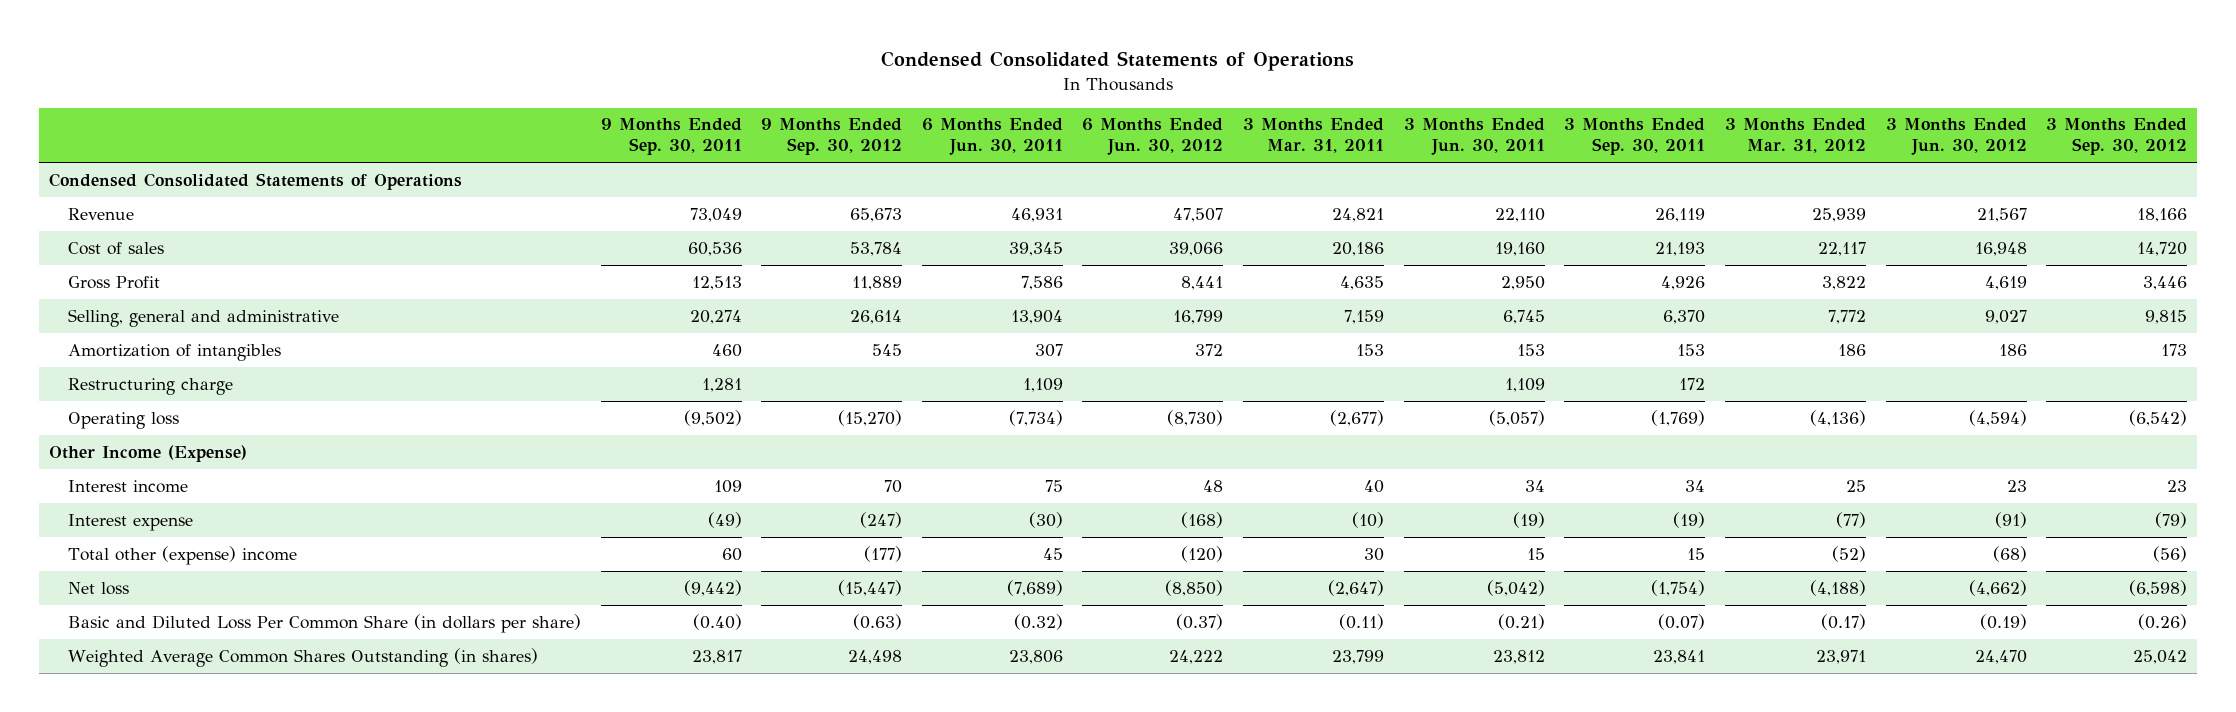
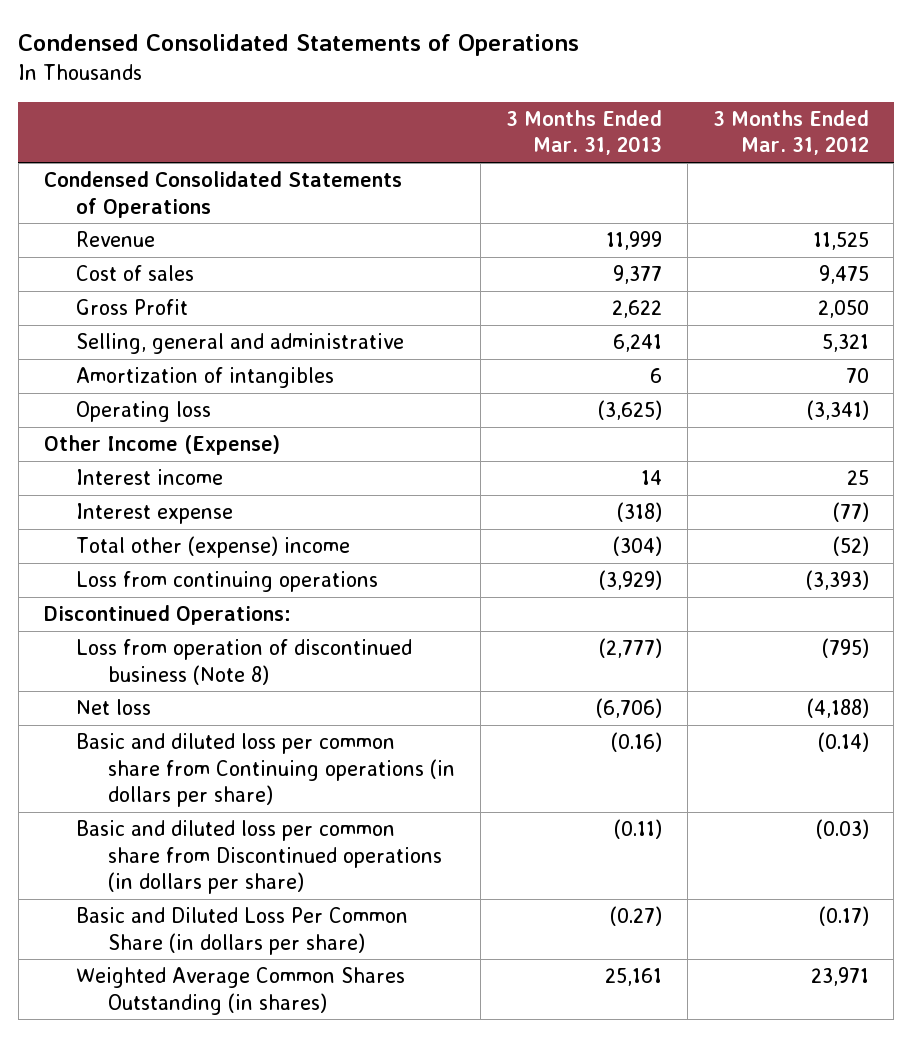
[600,118,742,156] 9 Months Ended Sep. 30, 2011 -> none
[761,118,903,156] 9 Months Ended Sep. 30, 2012 -> none
[921,118,1063,156] 6 Months Ended Jun. 30, 2011 -> none
[1082,118,1224,156] 6 Months Ended Jun. 30, 2012 -> none
[1243,118,1385,154] 3 Months Ended Mar. 31, 2011 -> none
[1403,118,1545,156] 3 Months Ended Jun. 30, 2011 -> none
[1564,118,1706,156] 3 Months Ended Sep. 30, 2011 -> none
[1885,118,2027,156] 3 Months Ended Jun. 30, 2012 -> none
[2046,118,2188,156] 3 Months Ended Sep. 30, 2012 -> none
none -> [505,110,662,156] 3 Months Ended Mar. 31, 2013
[67,377,233,395] Restructuring charge -> none
[1812,207,1867,222] 25,939 -> [812,232,869,251] 11,525
[1818,241,1867,256] 22,117 -> [818,265,869,285] 9,475
[1822,275,1867,290] 3,822 -> [817,300,869,319] 2,050
[1828,309,1867,324] 7,772 -> [821,334,869,353] 5,321
[1838,343,1867,356] 186 -> [845,368,869,384] 70
[1810,409,1867,426] (4,136) -> [806,400,869,421] (3,341)
none -> [75,571,378,593] Loss from continuing operations
none -> [43,605,291,626] Discontinued Operations:
none -> [75,639,412,685] Loss from operation of discontinued business (Note 8)
none -> [75,733,456,807] Basic and diluted loss per common share from Continuing operations (in dollars per share)
none -> [75,820,443,894] Basic and diluted loss per common share from Discontinued operations (in dollars per share)

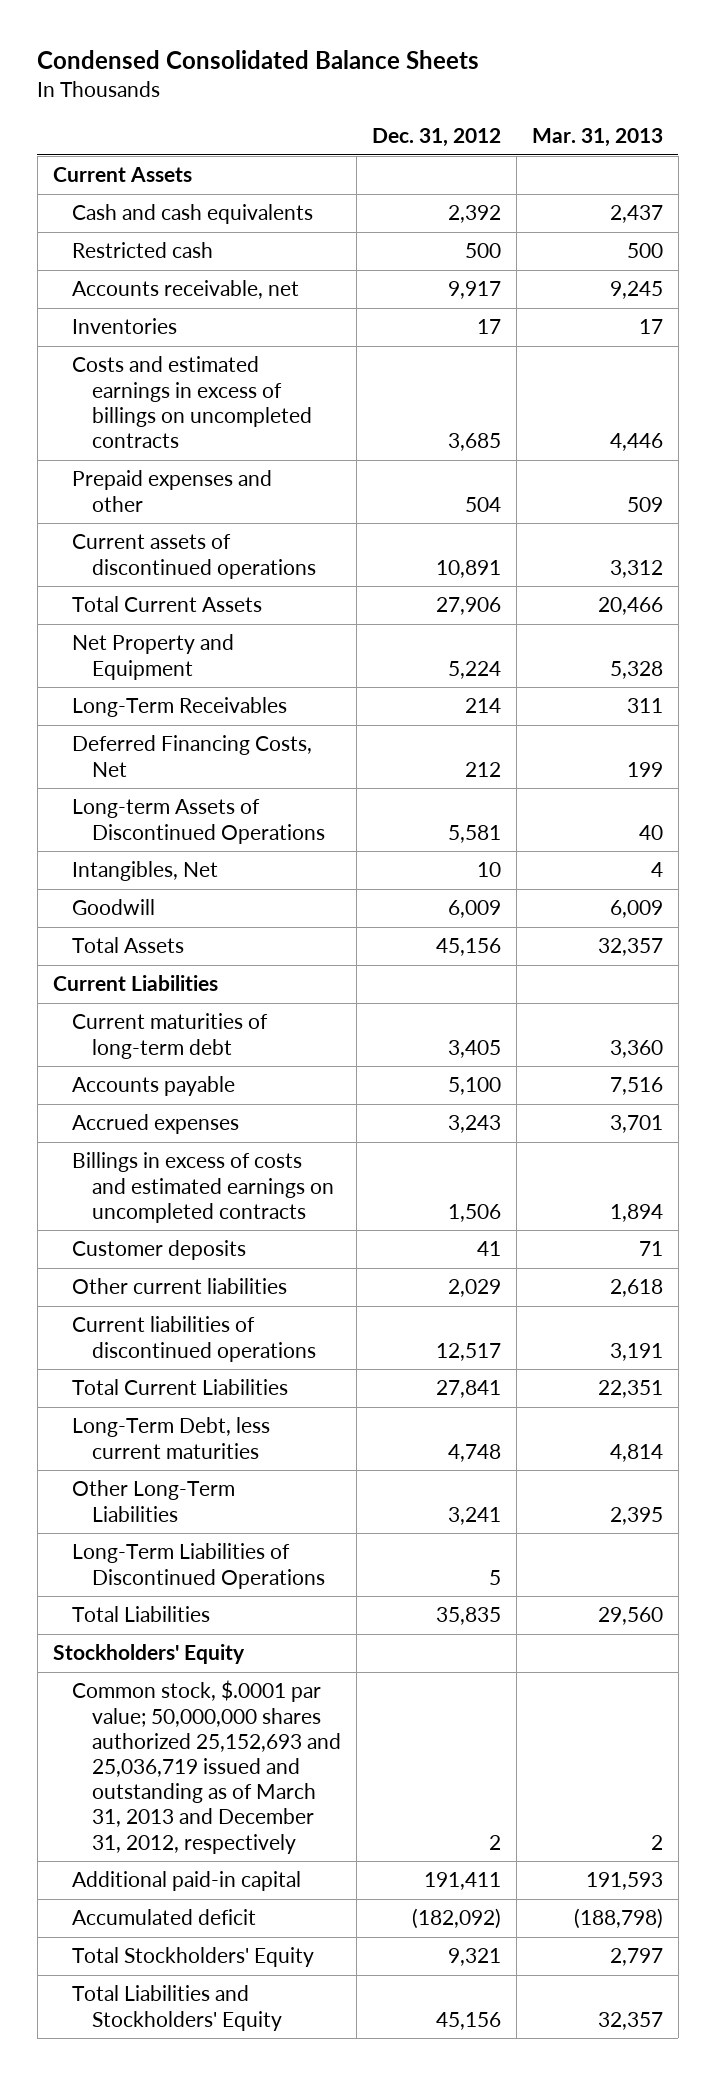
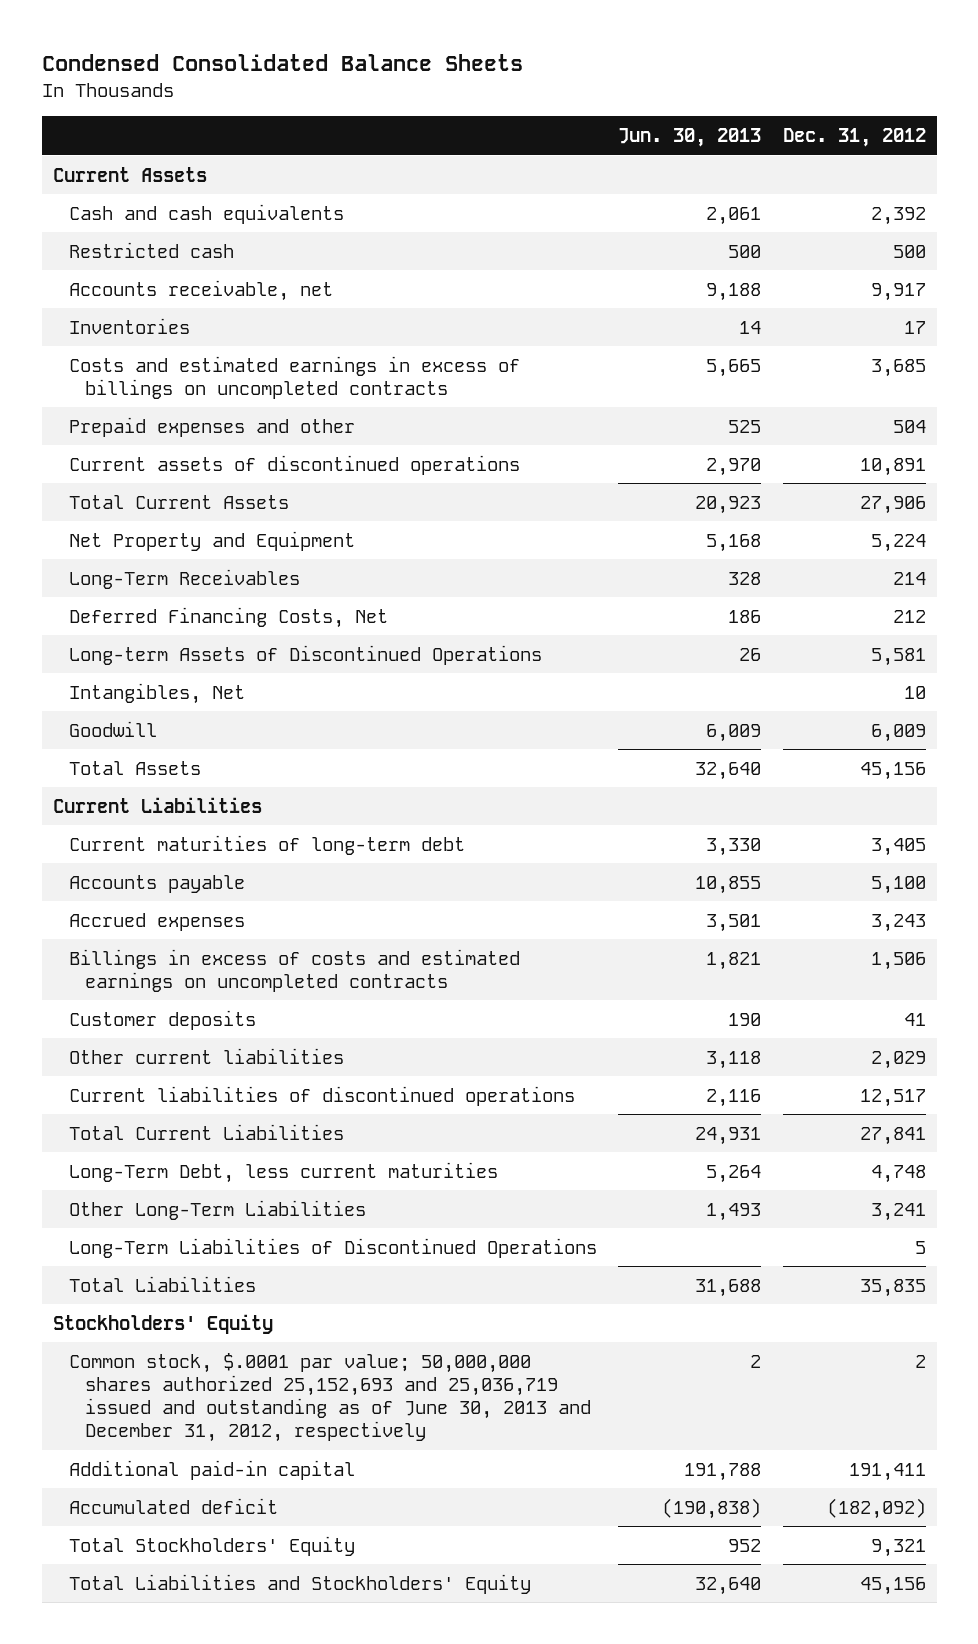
[532,128,664,148] Mar. 31, 2013 -> none
none -> [618,128,762,148] Jun. 30, 2013
[72,1680,342,1854] Common stock, $.0001 par value; 50,000,000 shares authorized 25,152,693 and 25,036,719 issued and outstanding as of March 31, 2013 and December 31, 2012, respectively -> [68,1352,591,1443] Common stock, $.0001 par value; 50,000,000 shares authorized 25,152,693 and 25,036,719 issued and outstanding as of June 30, 2013 and December 31, 2012, respectively

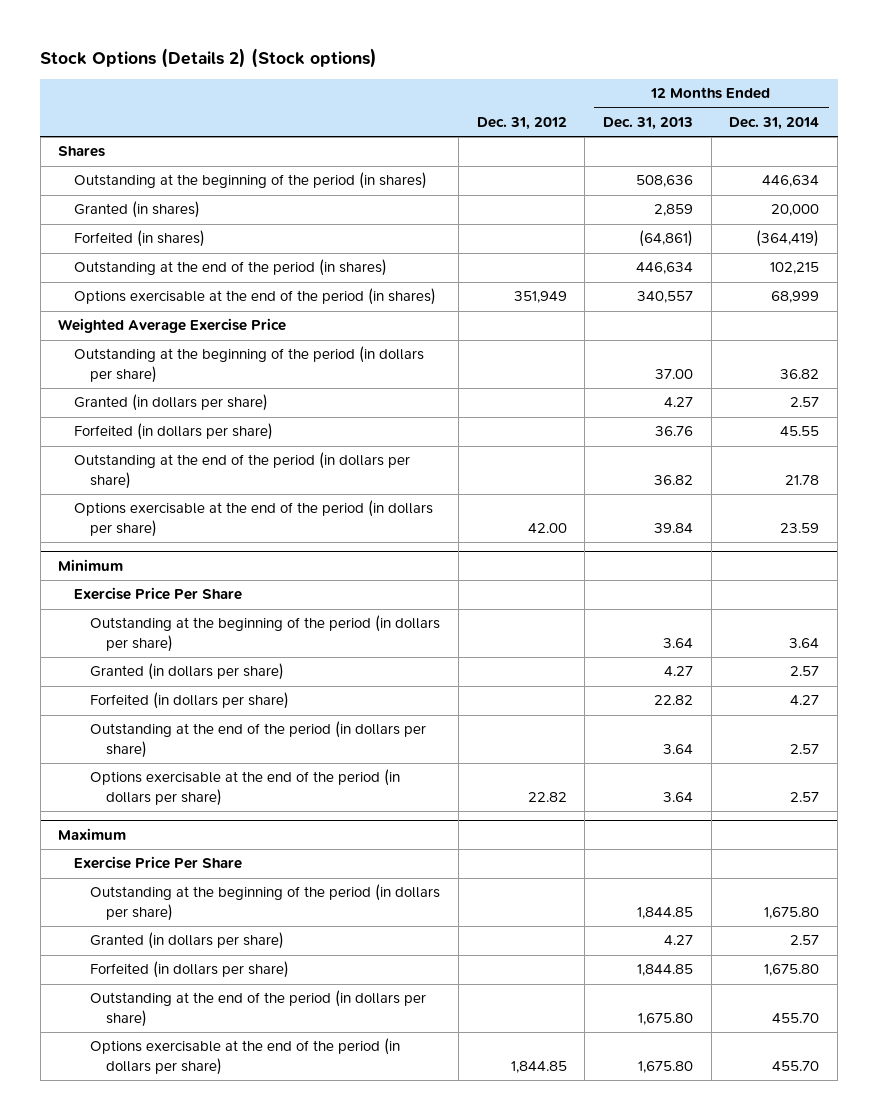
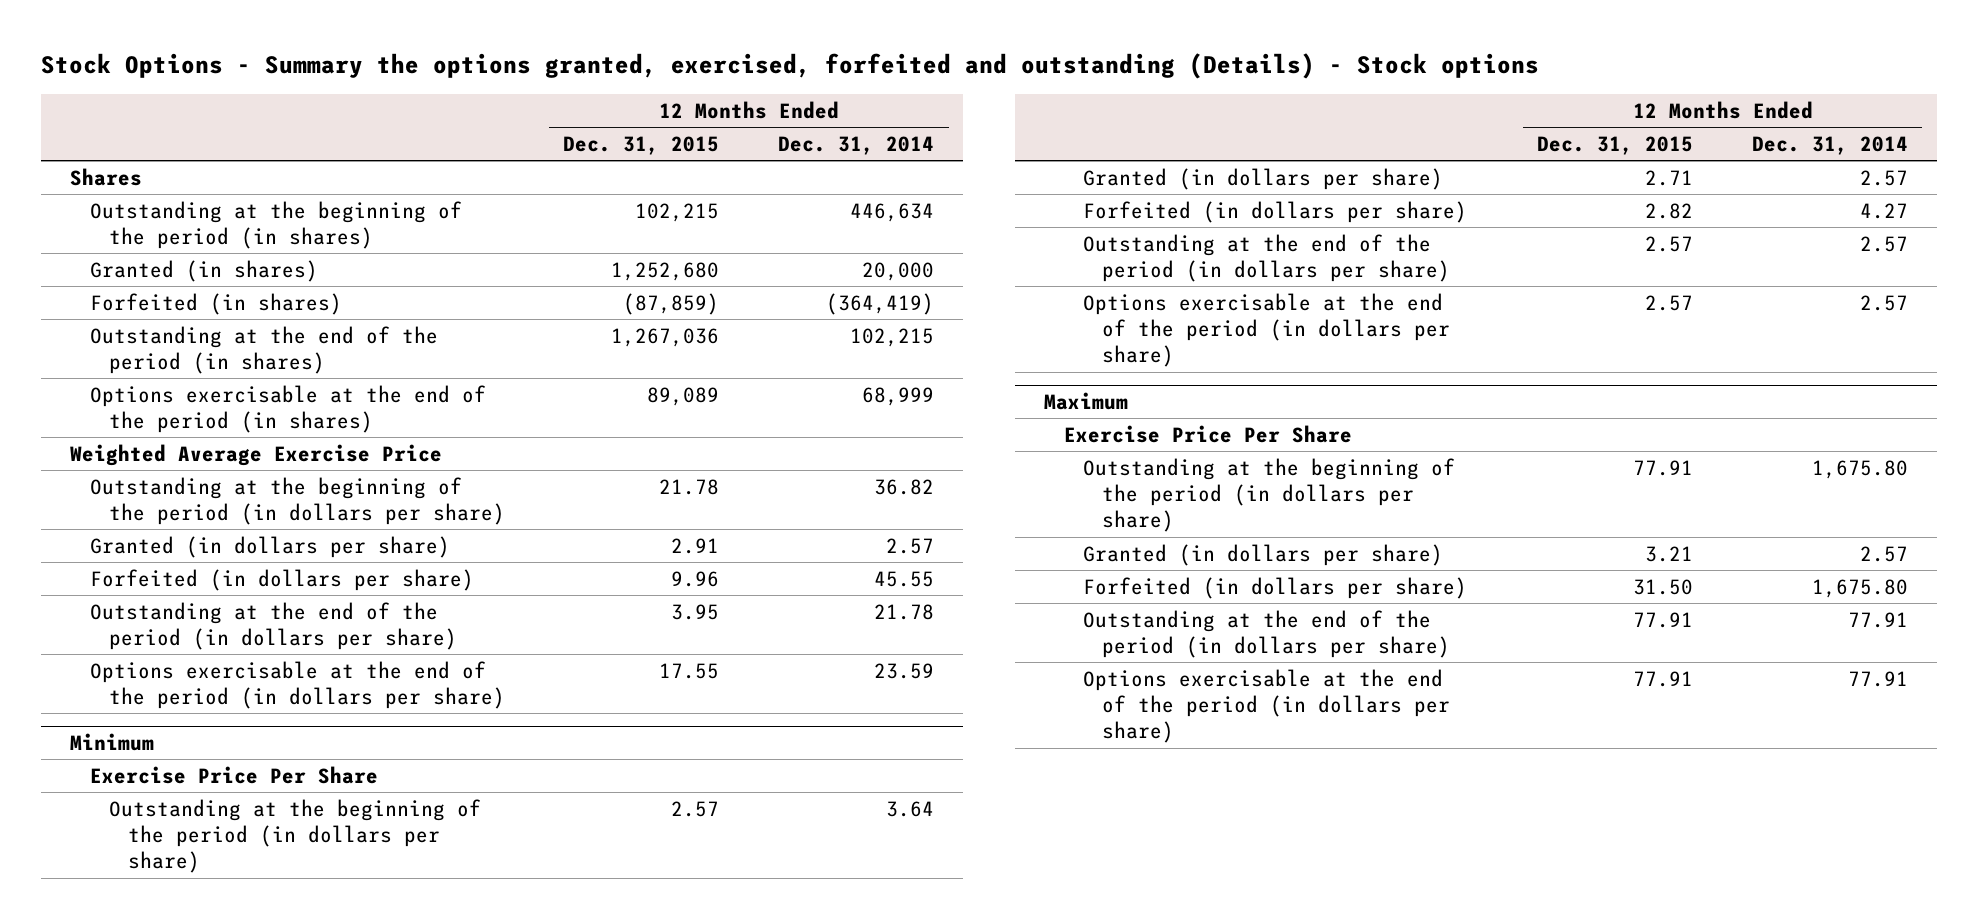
[40,47,378,68] Stock Options (Details 2) (Stock options) -> [41,53,1540,80] Stock Options - Summary the options granted, exercised, forfeited and outstanding (Details) - Stock options
[476,116,567,130] Dec. 31, 2012 -> none
[602,116,693,130] Dec. 31, 2013 -> none
none -> [563,135,720,155] Dec. 31, 2015
[772,1012,820,1023] 455.70 -> [1847,611,1908,628] 77.91
[772,1060,820,1071] 455.70 -> [1847,670,1908,687] 77.91

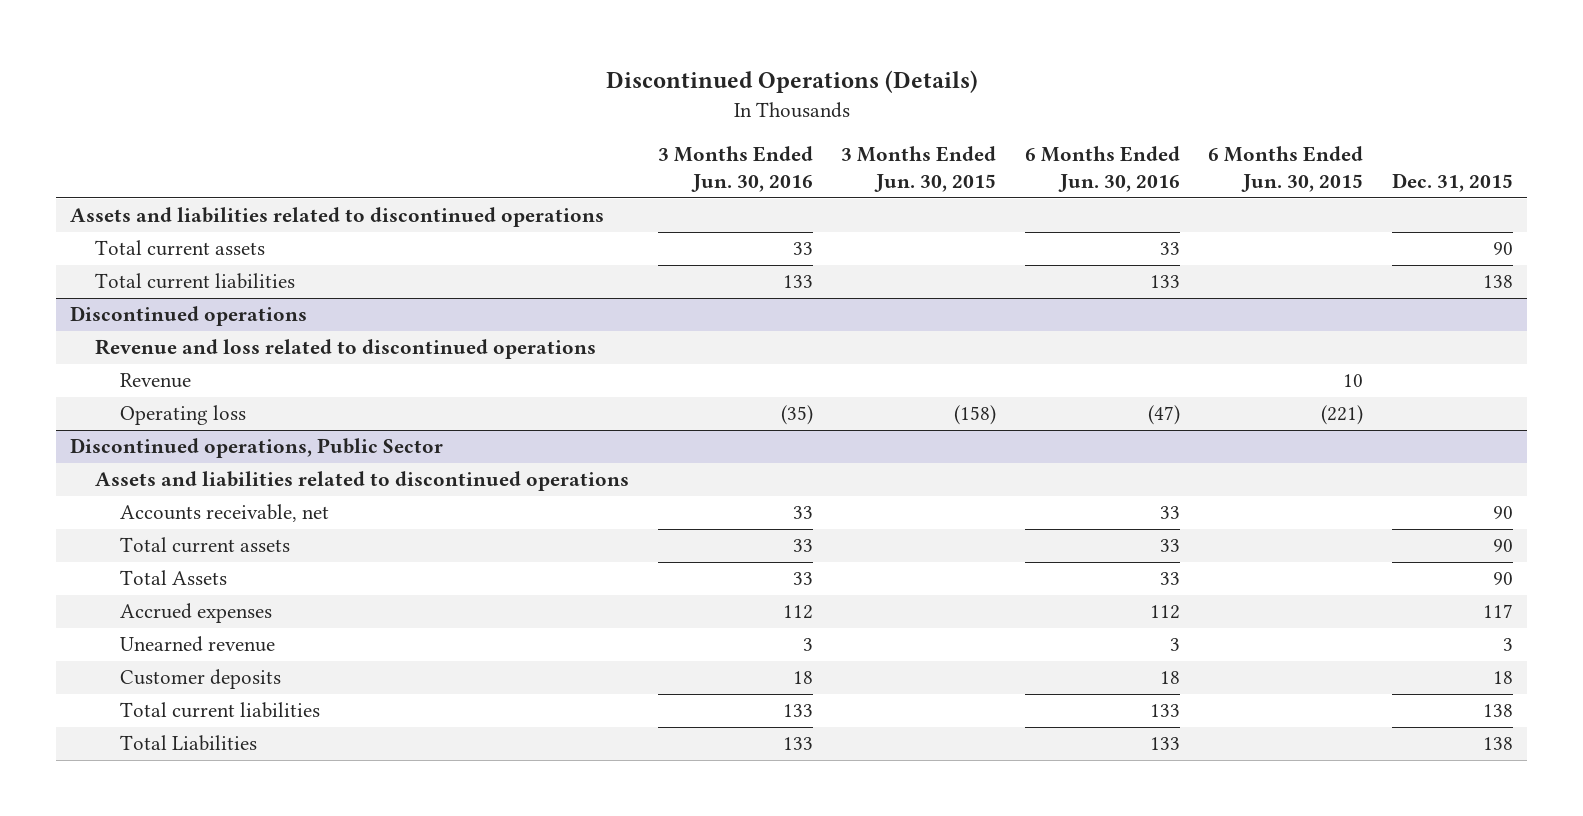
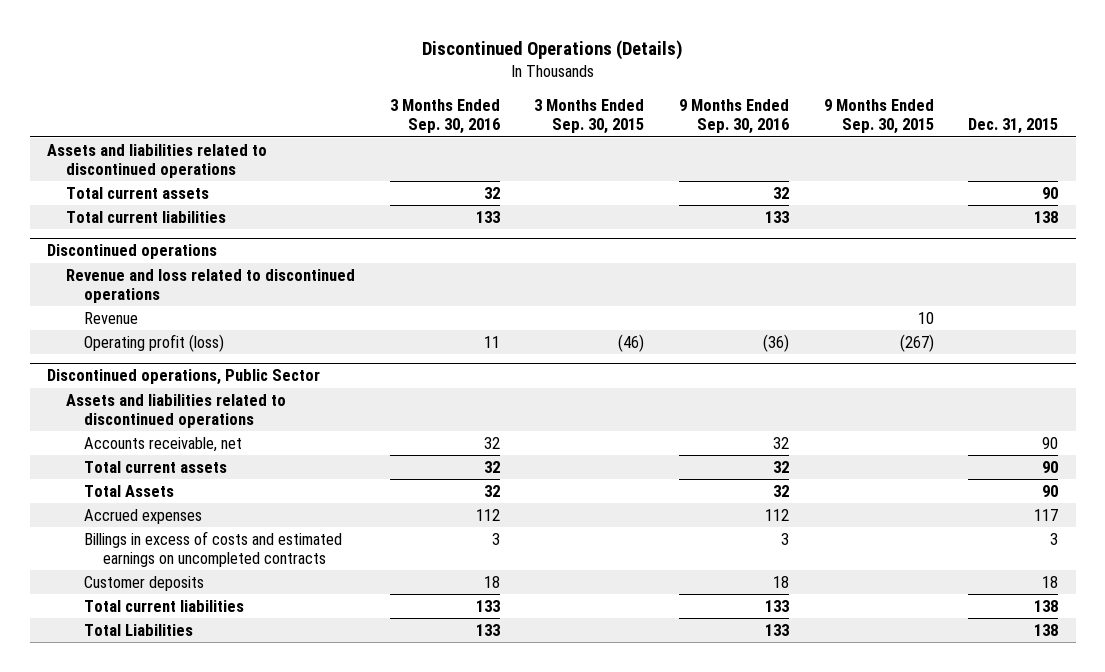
[657,146,813,193] 3 Months Ended Jun. 30, 2016 -> none
[841,146,997,193] 3 Months Ended Jun. 30, 2015 -> none
[1024,146,1180,193] 6 Months Ended Jun. 30, 2016 -> none
[1208,146,1364,193] 6 Months Ended Jun. 30, 2015 -> none
none -> [389,99,500,135] 3 Months Ended Sep. 30, 2016
none -> [534,99,645,135] 3 Months Ended Sep. 30, 2015
none -> [678,99,789,135] 9 Months Ended Sep. 30, 2016
none -> [823,99,934,135] 9 Months Ended Sep. 30, 2015
[120,405,247,426] Operating loss -> [84,333,225,352] Operating profit (loss)
[120,636,276,653] Unearned revenue -> none
none -> [84,530,343,567] Billings in excess of costs and estimated earnings on uncompleted contracts

